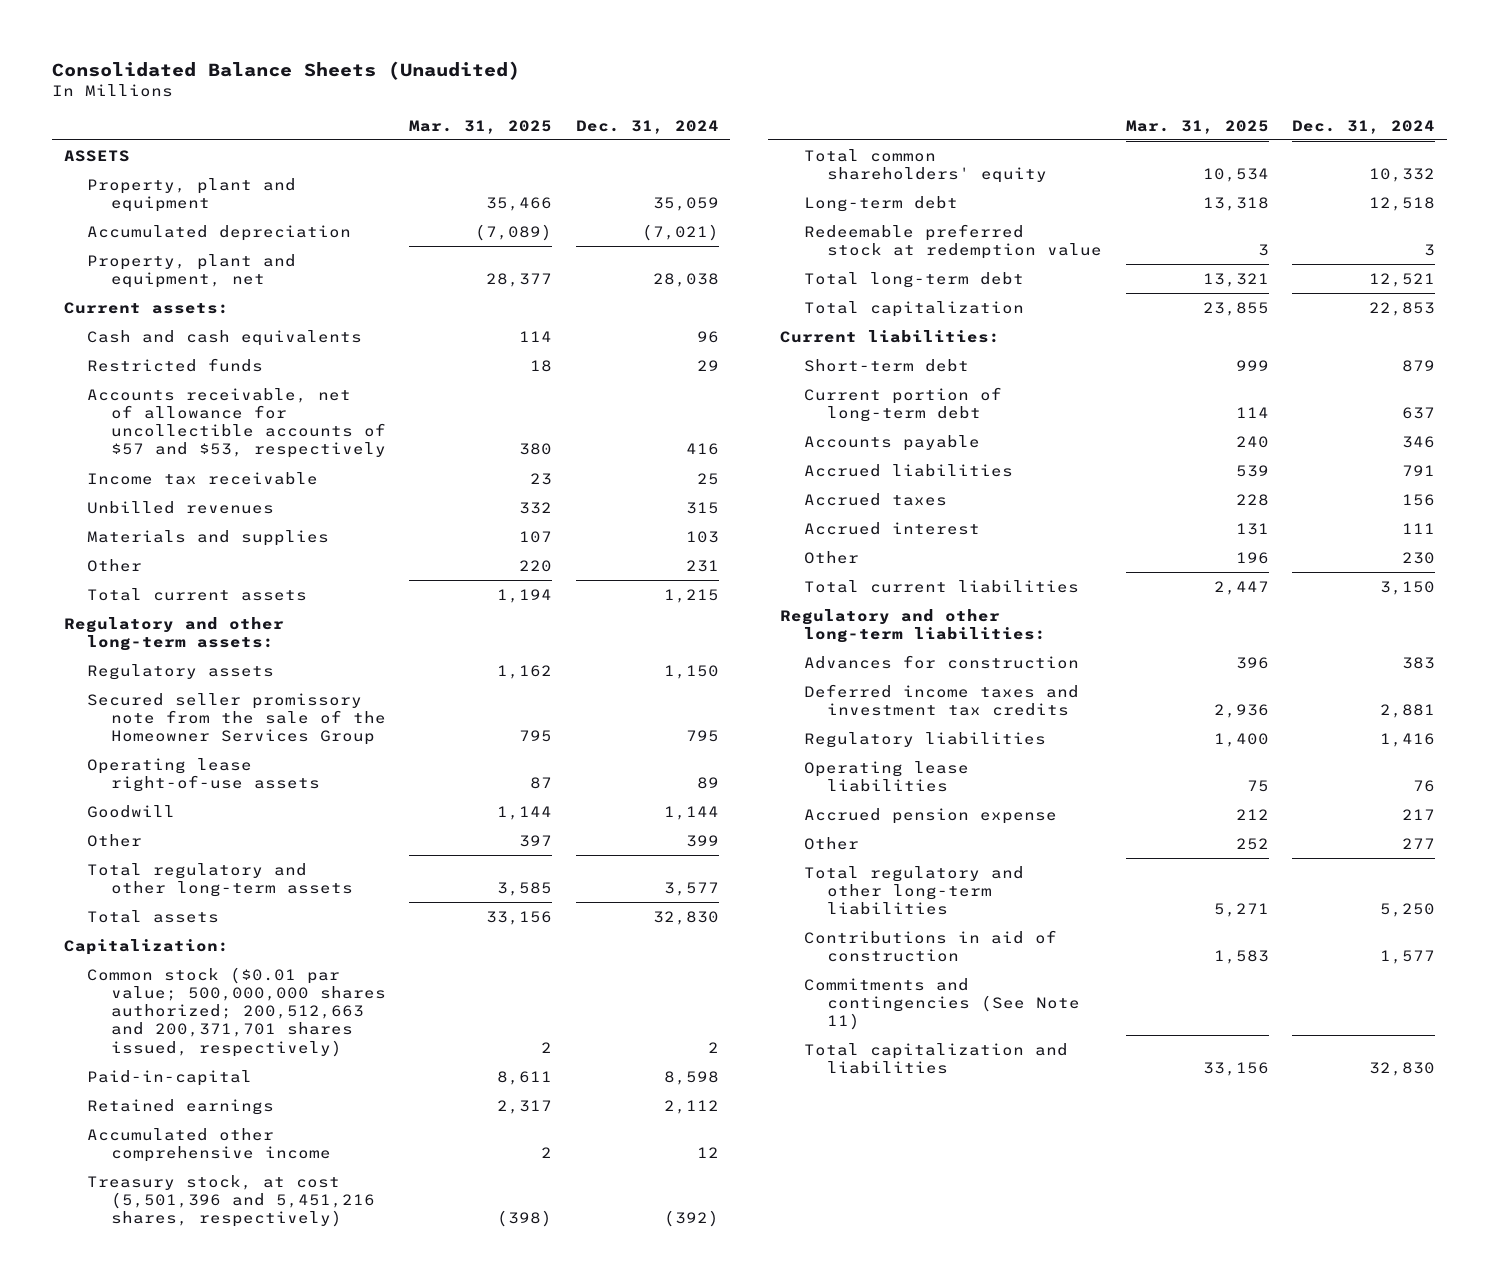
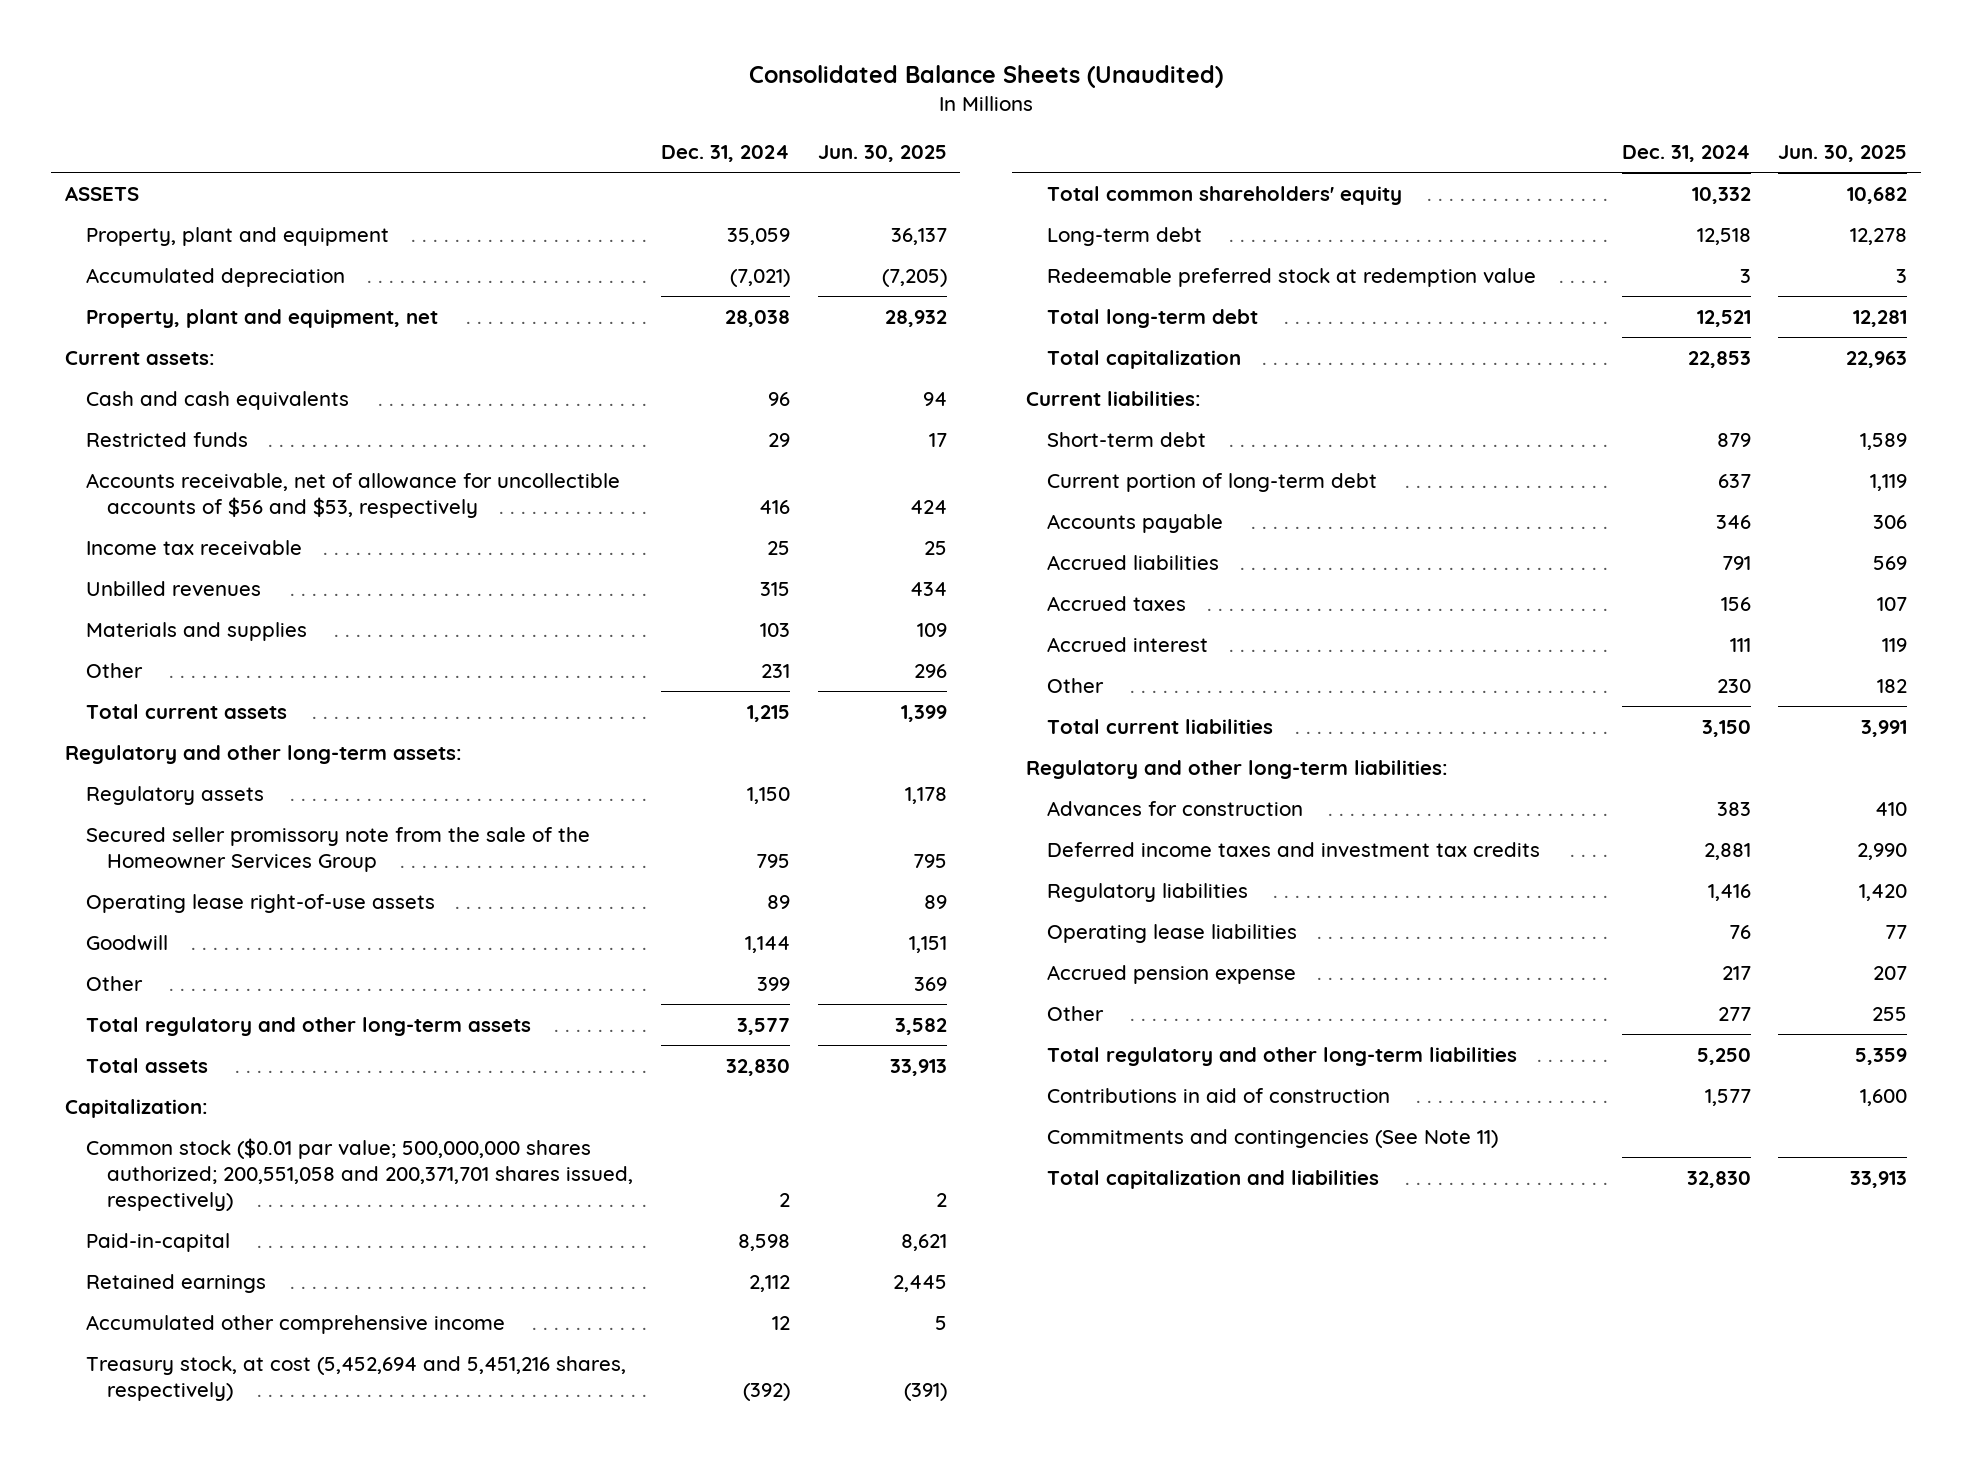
[409,119,553,134] Mar. 31, 2025 -> none
none -> [817,145,947,163] Jun. 30, 2025
[87,387,386,459] Accounts receivable, net of allowance for uncollectible accounts of $57 and $53, respectively -> [85,472,620,518] Accounts receivable, net of allowance for uncollectible accounts of $56 and $53, respectively
[87,966,386,1057] Common stock ($0.01 par value; 500,000,000 shares authorized; 200,512,663 and 200,371,701 shares issued, respectively) -> [85,1137,634,1212] Common stock ($0.01 par value; 500,000,000 shares authorized; 200,551,058 and 200,371,701 shares issued, respectively)
[87,1174,375,1228] Treasury stock, at cost (5,501,396 and 5,451,216 shares, respectively) -> [85,1355,626,1401] Treasury stock, at cost (5,452,694 and 5,451,216 shares, respectively)

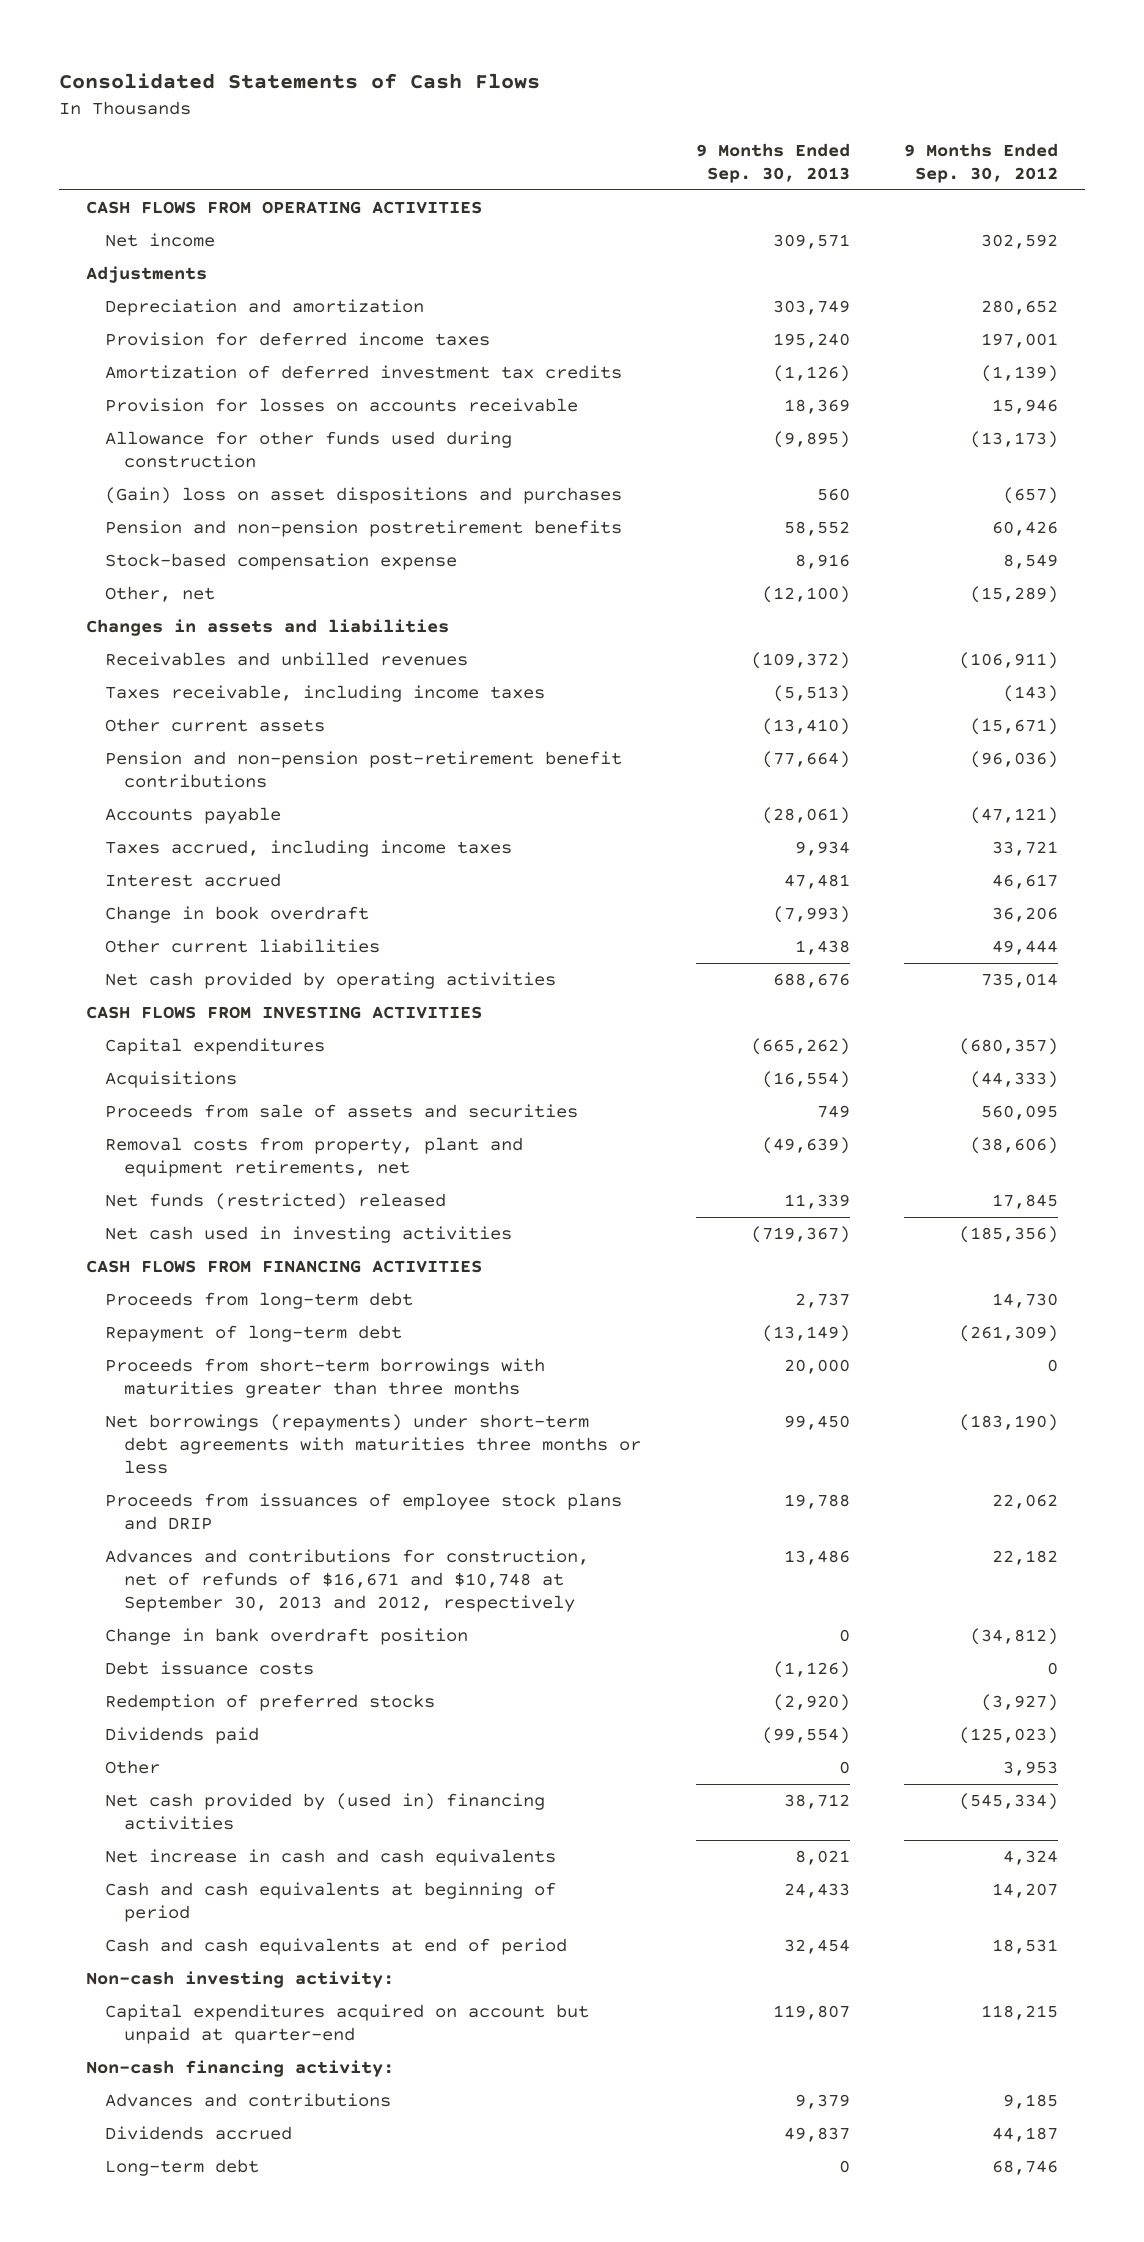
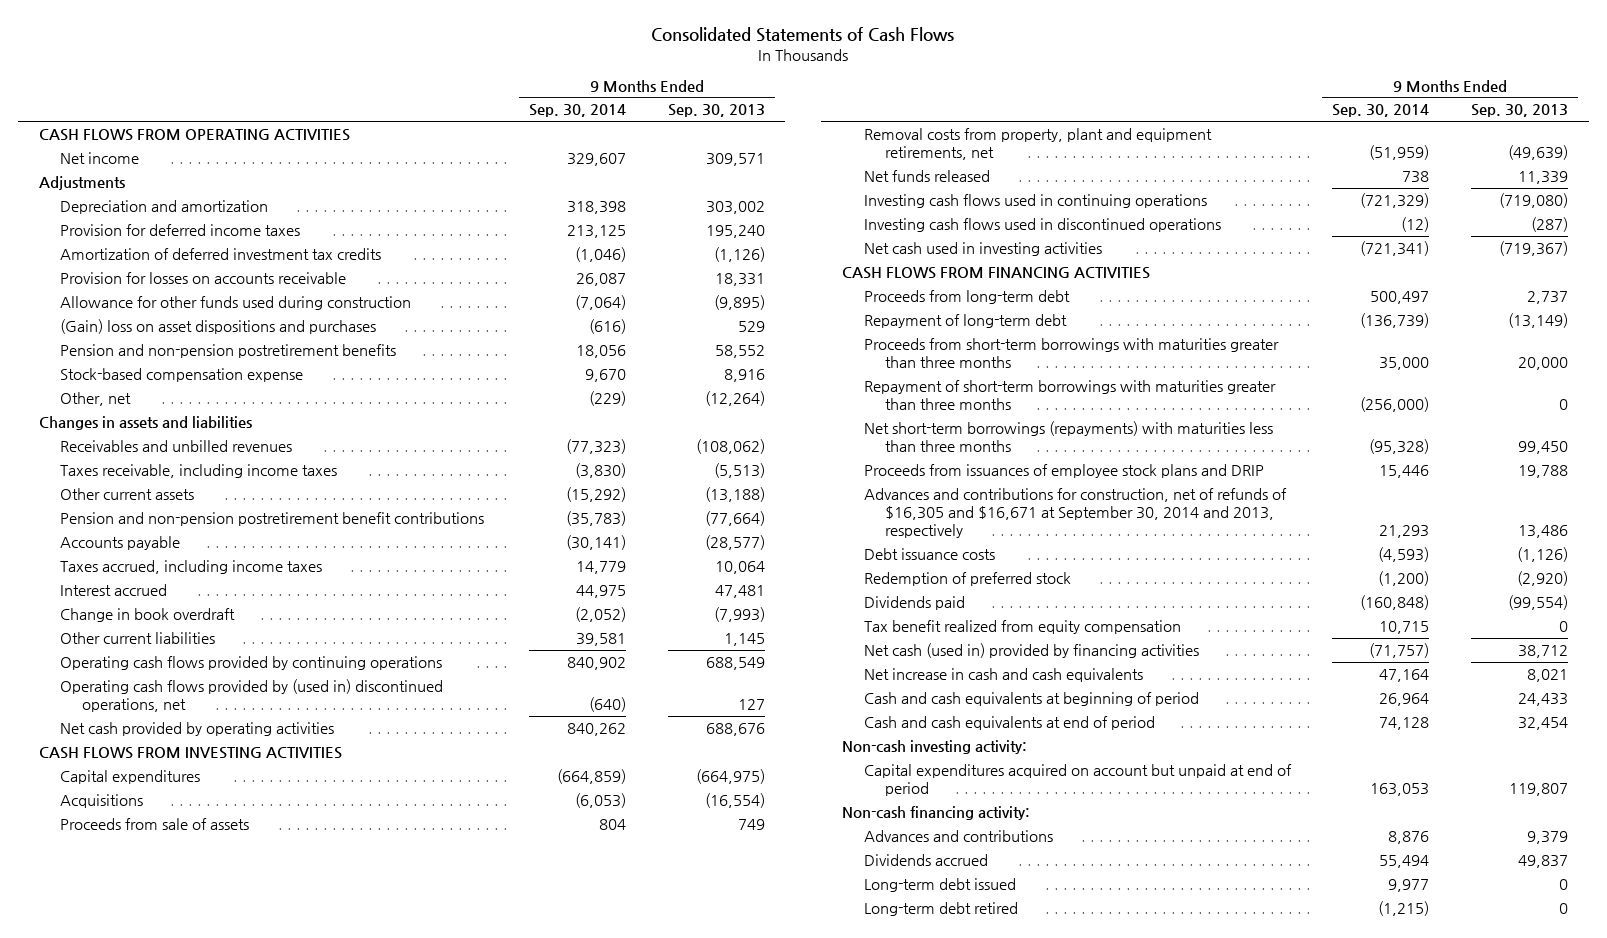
[904,142,1059,183] 9 Months Ended Sep. 30, 2012 -> none
none -> [529,104,627,118] Sep. 30, 2014
[772,300,850,316] 303,749 -> [705,200,765,214] 303,002
[783,399,850,415] 18,369 -> [714,272,765,286] 18,331
[816,488,850,502] 560 -> [737,320,765,332] 529
[761,586,850,604] (12,100) -> [704,390,765,406] (12,264)
[750,652,850,670] (109,372) -> [695,438,765,454] (108,062)
[761,718,850,736] (13,410) -> [704,486,765,502] (13,188)
[104,751,622,789] Pension and non-pension post-retirement benefit contributions -> [60,511,485,526] Pension and non-pension postretirement benefit contributions
[761,807,850,825] (28,061) -> [704,534,765,550] (28,577)
[794,841,850,857] 9,934 -> [714,560,765,574] 10,064
[794,940,850,956] 1,438 -> [723,632,765,646] 1,145
none -> [60,655,443,670] Operating cash flows provided by continuing operations
none -> [60,678,444,713] Operating cash flows provided by (used in) discontinued operations, net
[750,1038,850,1056] (665,262) -> [695,768,765,784] (664,975)
[104,1104,578,1119] Proceeds from sale of assets and securities -> [60,817,250,830] Proceeds from sale of assets
[104,1193,446,1211] Net funds (restricted) released -> [863,169,990,182] Net funds released
none -> [863,193,1207,208] Investing cash flows used in continuing operations
none -> [863,217,1221,232] Investing cash flows used in discontinued operations
none -> [863,379,1276,411] Repayment of short-term borrowings with maturities greater than three months
[104,1414,642,1475] Net borrowings (repayments) under short-term debt agreements with maturities three months or less -> [863,420,1273,453] Net short-term borrowings (repayments) with maturities less than three months
[104,1628,468,1646] Change in bank overdraft position -> none
[104,1549,589,1613] Advances and contributions for construction, net of refunds of $16,671 and $10,748 at September 30, 2013 and 2012, respectively -> [863,487,1287,539] Advances and contributions for construction, net of refunds of $16,305 and $16,671 at September 30, 2014 and 2013, respectively
[104,1694,435,1712] Redemption of preferred stocks -> [863,571,1071,586] Redemption of preferred stock
[104,1760,160,1775] Other -> none
none -> [863,619,1181,634] Tax benefit realized from equity compensation
[104,1793,545,1831] Net cash provided by (used in) financing activities -> [863,642,1199,658] Net cash (used in) provided by financing activities
[104,2004,589,2045] Capital expenditures acquired on account but unpaid at quarter-end -> [863,763,1292,797] Capital expenditures acquired on account but unpaid at end of period
[104,2159,259,2177] Long-term debt -> [863,877,1016,892] Long-term debt issued
none -> [863,901,1018,916] Long-term debt retired

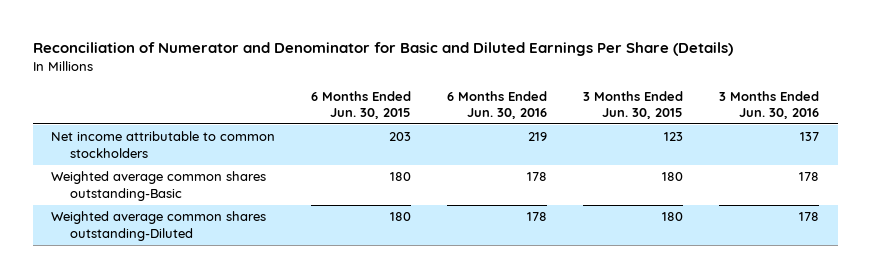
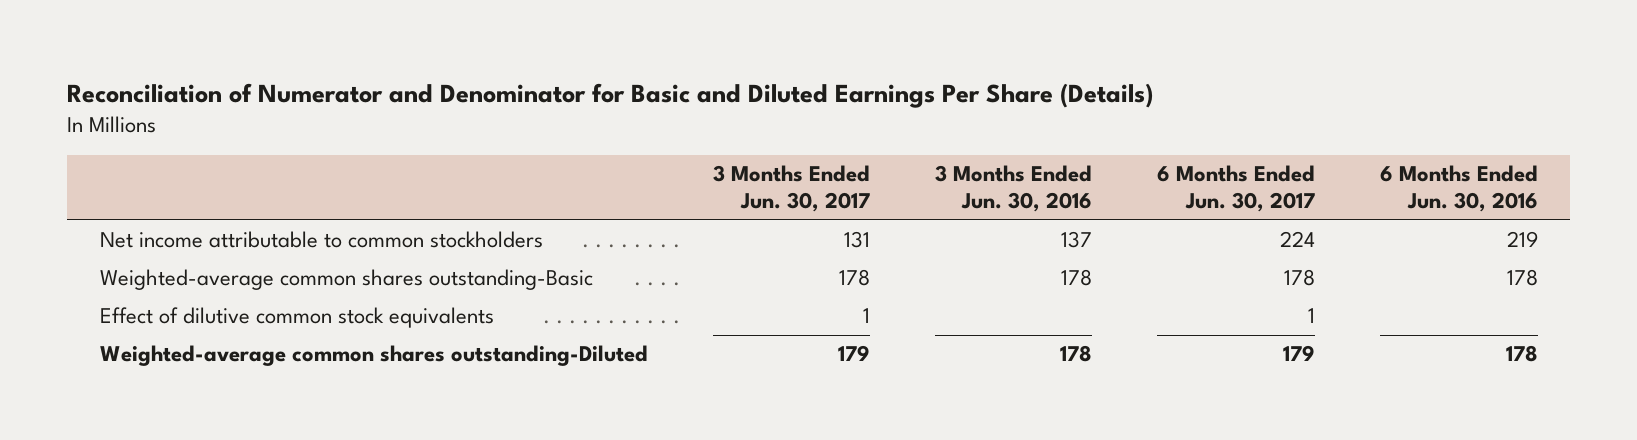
[310,90,411,119] 6 Months Ended Jun. 30, 2015 -> none
[583,90,684,119] 3 Months Ended Jun. 30, 2015 -> none
none -> [712,165,870,213] 3 Months Ended Jun. 30, 2017
none -> [1156,165,1315,213] 6 Months Ended Jun. 30, 2017
[50,171,266,201] Weighted average common shares outstanding-Basic -> [99,269,593,291] Weighted-average common shares outstanding-Basic
none -> [99,307,494,329] Effect of dilutive common stock equivalents
[50,211,266,241] Weighted average common shares outstanding-Diluted -> [99,345,648,367] Weighted-average common shares outstanding-Diluted

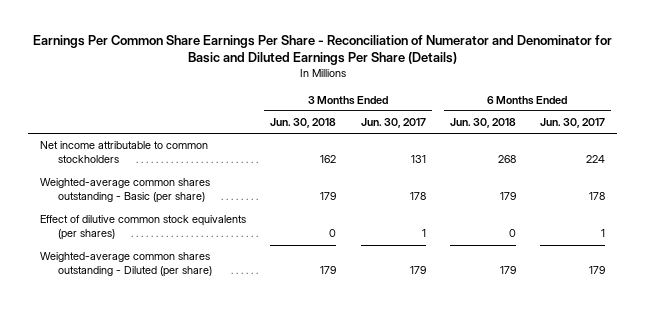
[67,83,1154,109] Reconciliation of Numerator and Denominator for Basic and Diluted Earnings Per Share (Details) -> [32,35,612,66] Earnings Per Common Share Earnings Per Share - Reconciliation of Numerator and Denominator for Basic and Diluted Earnings Per Share (Details)
[934,165,1092,213] 3 Months Ended Jun. 30, 2016 -> none
[1379,165,1538,213] 6 Months Ended Jun. 30, 2016 -> none
none -> [270,118,337,129] Jun. 30, 2018
none -> [449,118,516,129] Jun. 30, 2018
[99,269,593,291] Weighted-average common shares outstanding-Basic -> [40,178,211,204] Weighted-average common shares outstanding - Basic (per share)
[99,307,494,329] Effect of dilutive common stock equivalents -> [40,215,247,241] Effect of dilutive common stock equivalents (per shares)
[99,345,648,367] Weighted-average common shares outstanding-Diluted -> [40,252,212,278] Weighted-average common shares outstanding - Diluted (per share)

